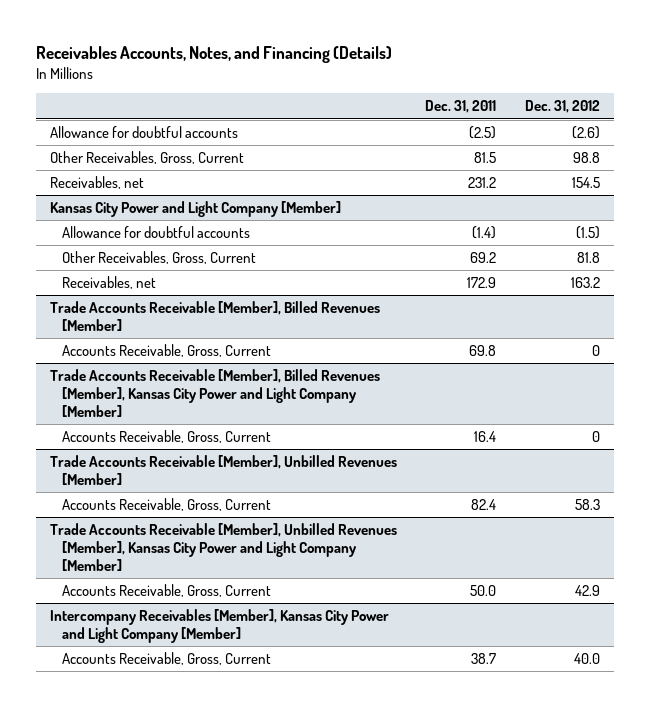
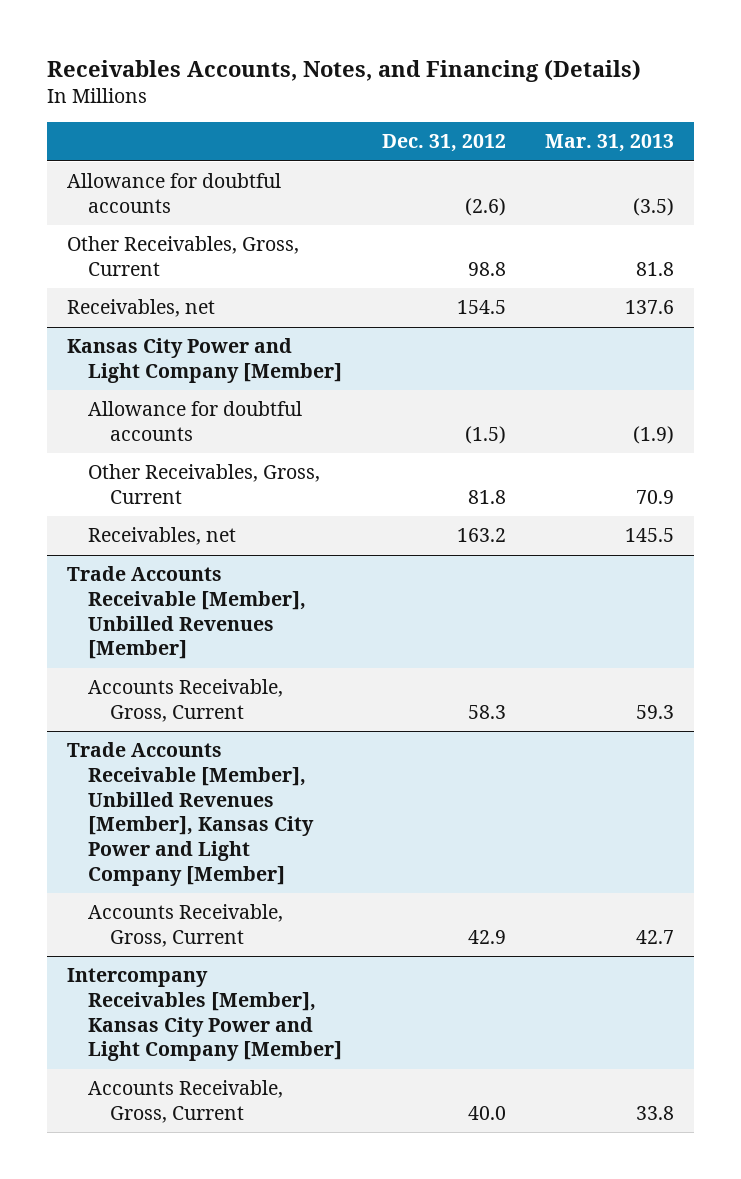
[425,100,497,114] Dec. 31, 2011 -> none
none -> [545,134,675,153] Mar. 31, 2013
[49,301,380,332] Trade Accounts Receivable [Member], Billed Revenues [Member] -> none
[62,344,272,358] Accounts Receivable, Gross, Current -> none
[49,369,380,418] Trade Accounts Receivable [Member], Billed Revenues [Member], Kansas City Power and Light Company [Member] -> none
[62,430,272,444] Accounts Receivable, Gross, Current -> none

